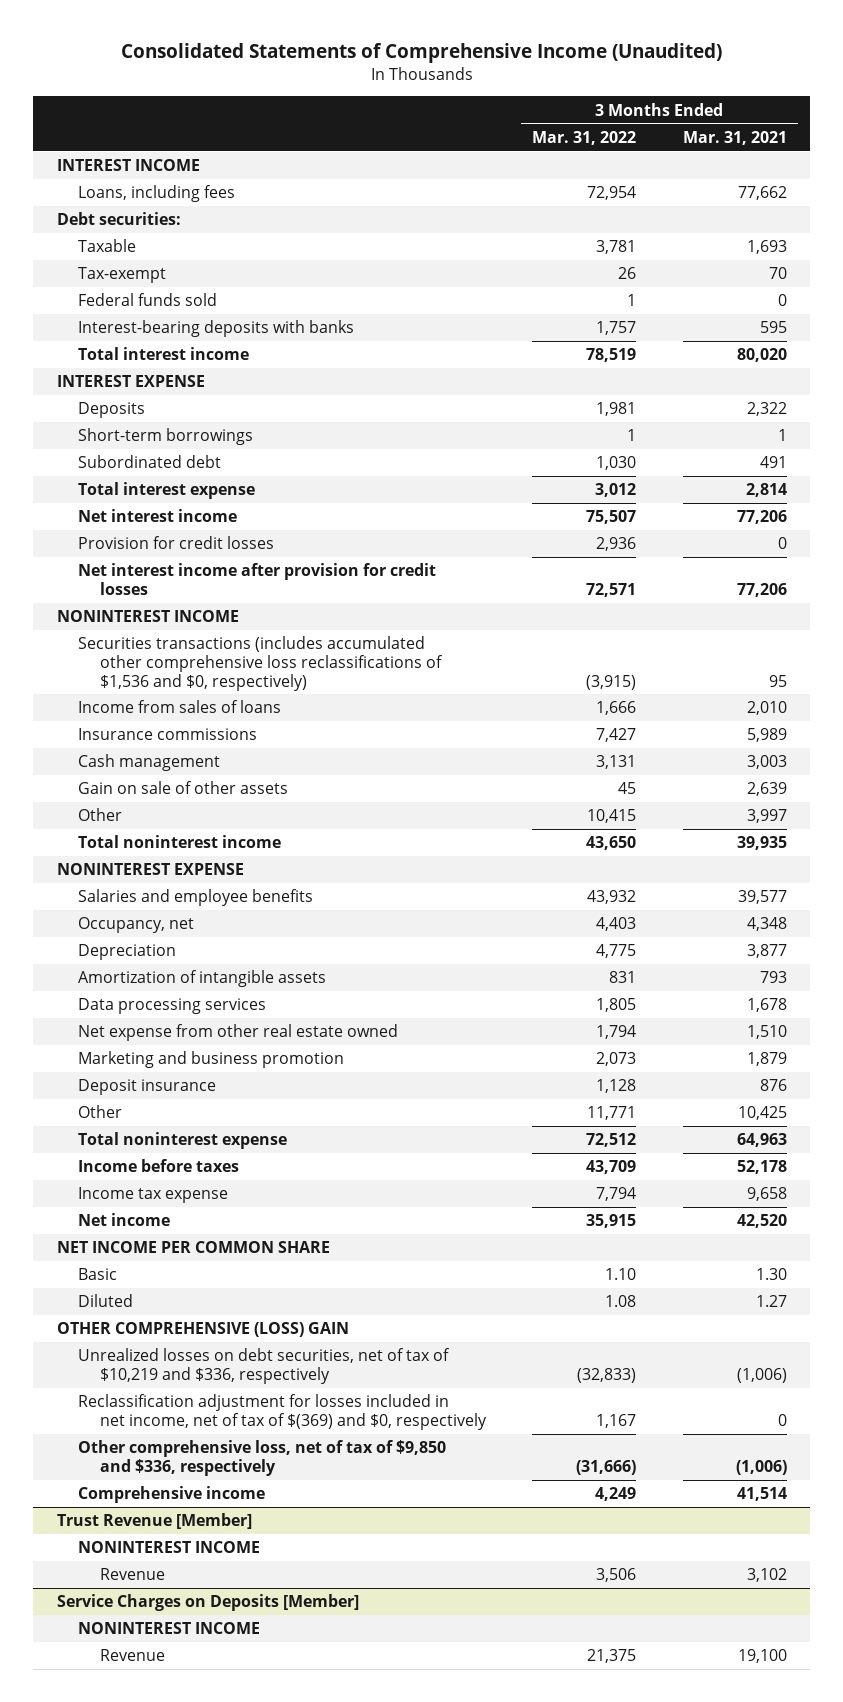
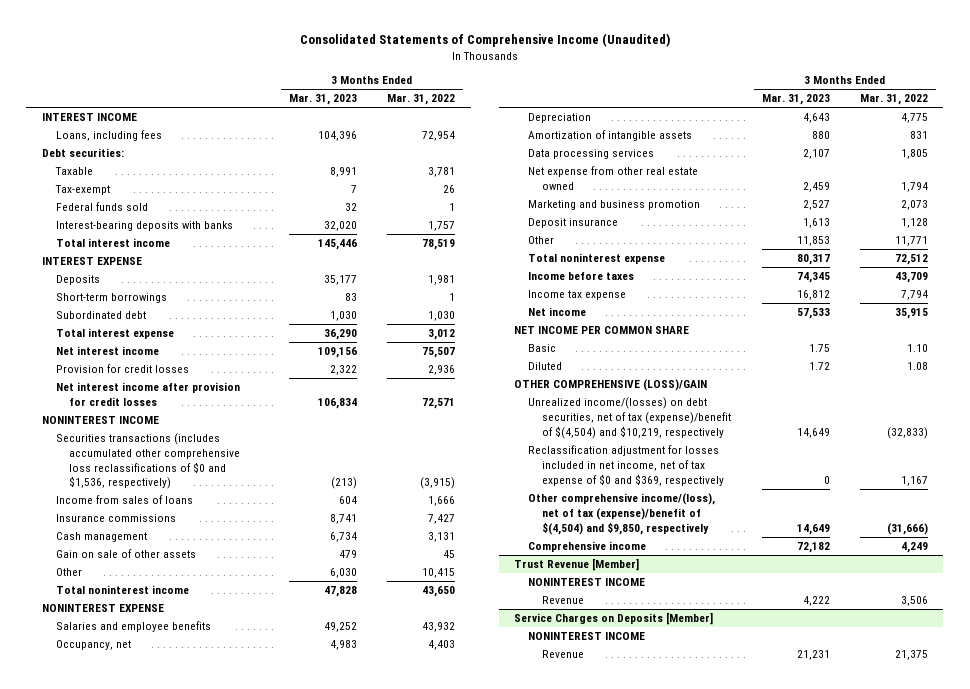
[682,130,787,145] Mar. 31, 2021 -> none
none -> [288,94,357,106] Mar. 31, 2023
[78,636,443,691] Securities transactions (includes accumulated other comprehensive loss reclassifications of $1,536 and $0, respectively) -> [55,433,241,490] Securities transactions (includes accumulated other comprehensive loss reclassifications of $0 and $1,536, respectively)
[56,1322,349,1338] OTHER COMPREHENSIVE (LOSS) GAIN -> [514,379,708,392] OTHER COMPREHENSIVE (LOSS)/GAIN
[78,1348,451,1384] Unrealized losses on debt securities, net of tax of $10,219 and $336, respectively -> [528,397,732,439] Unrealized income/(losses) on debt securities, net of tax (expense)/benefit of $(4,504) and $10,219, respectively
[78,1394,487,1430] Reclassification adjustment for losses included in net income, net of tax of $(369) and $0, respectively -> [528,445,725,486] Reclassification adjustment for losses included in net income, net of tax expense of $0 and $369, respectively
[78,1440,447,1476] Other comprehensive loss, net of tax of $9,850 and $336, respectively -> [528,493,716,535] Other comprehensive income/(loss), net of tax (expense)/benefit of $(4,504) and $9,850, respectively

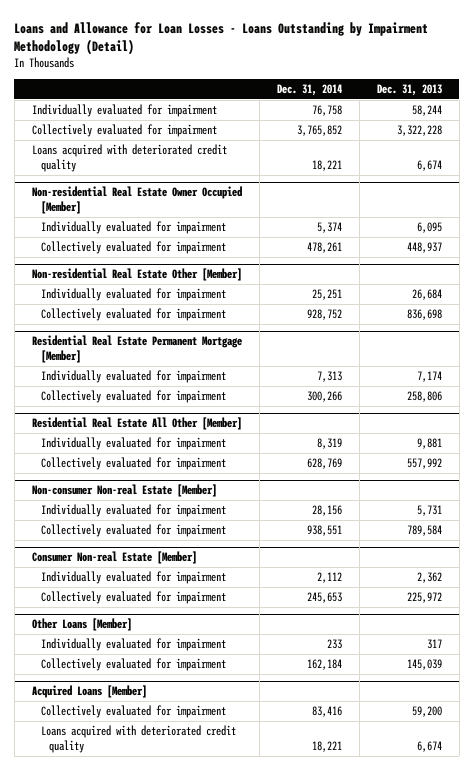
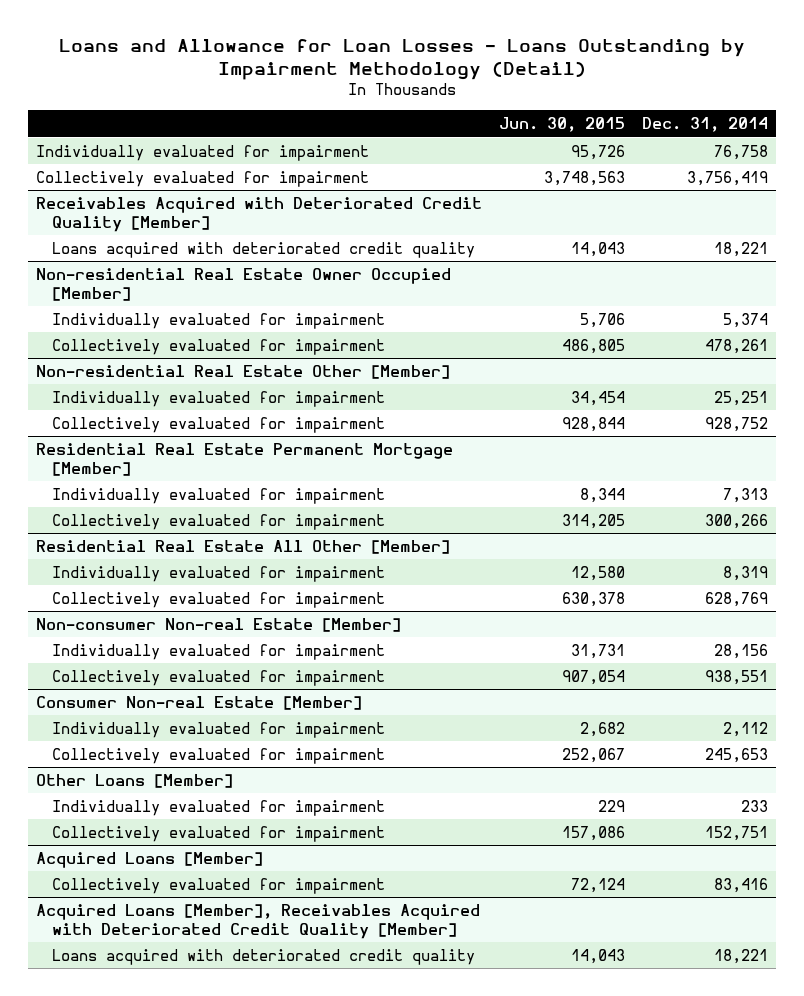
[376,83,442,96] Dec. 31, 2013 -> none
none -> [499,117,626,133] Jun. 30, 2015
[296,125,342,137] 3,765,852 -> [686,170,768,186] 3,756,419
none -> [36,196,483,232] Receivables Acquired with Deteriorated Credit Quality [Member]
[306,659,342,671] 162,184 -> [704,825,768,841] 152,751
none -> [36,903,481,939] Acquired Loans [Member], Receivables Acquired with Deteriorated Credit Quality [Member]

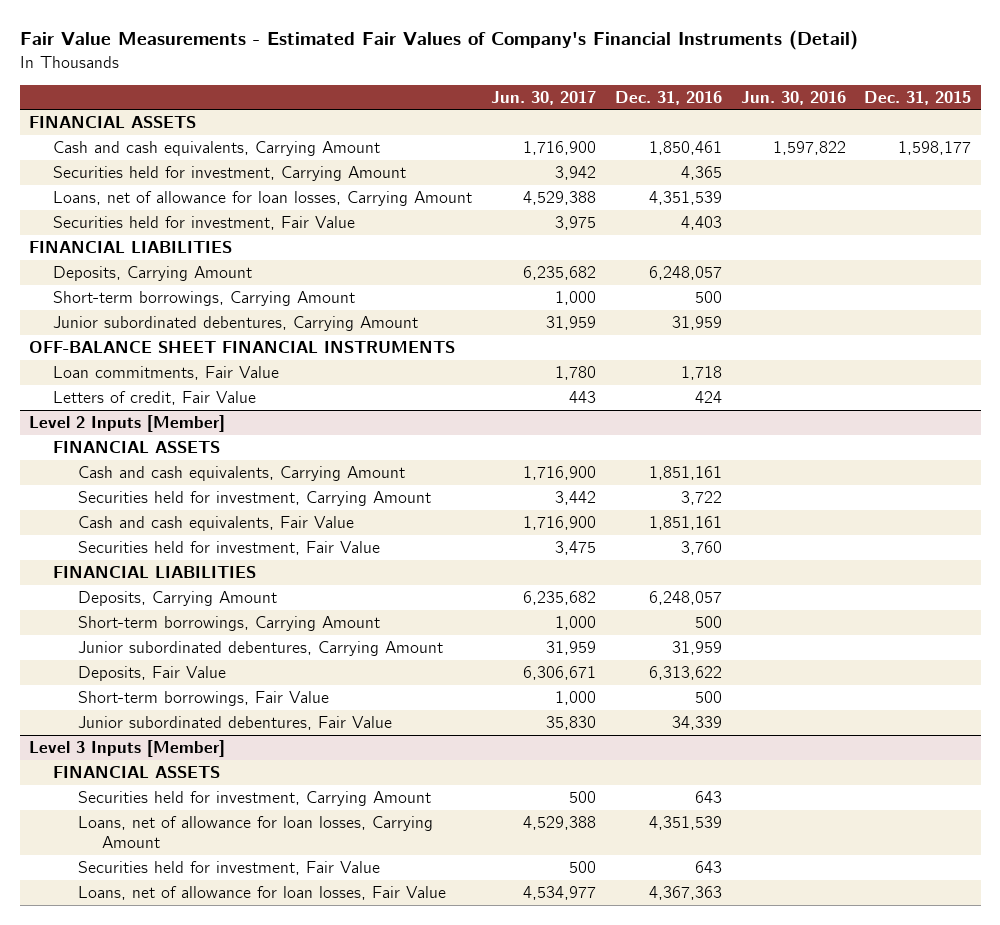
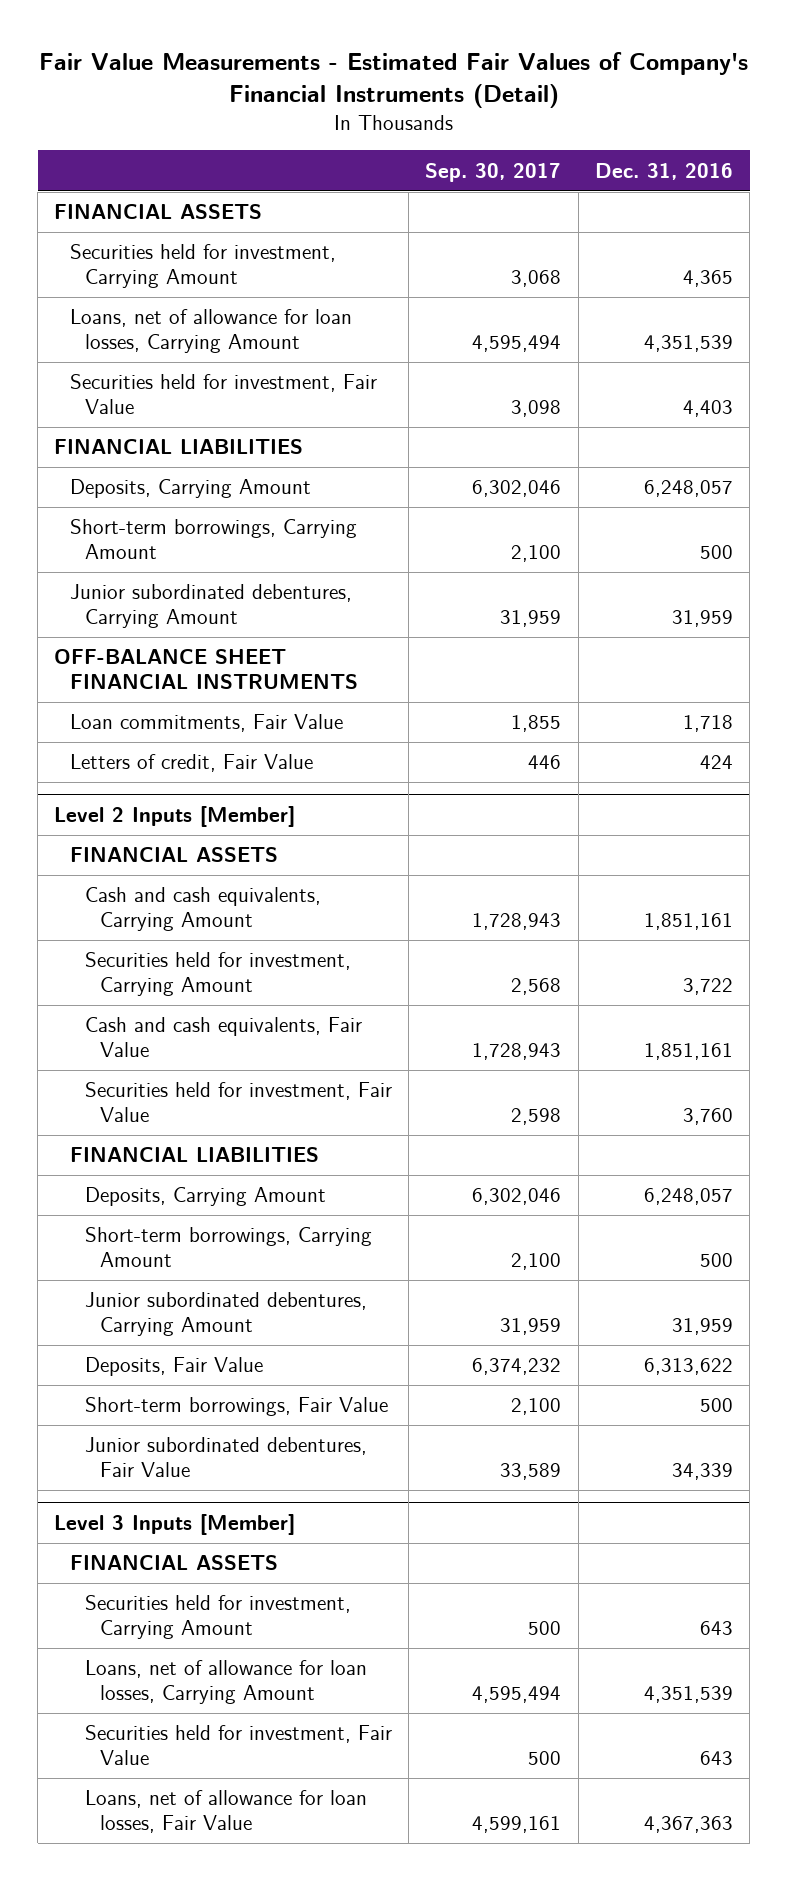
[491,90,597,105] Jun. 30, 2017 -> none
[740,90,846,105] Jun. 30, 2016 -> none
[864,90,972,105] Dec. 31, 2015 -> none
none -> [425,162,562,182] Sep. 30, 2017
[53,141,381,157] Cash and cash equivalents, Carrying Amount -> none

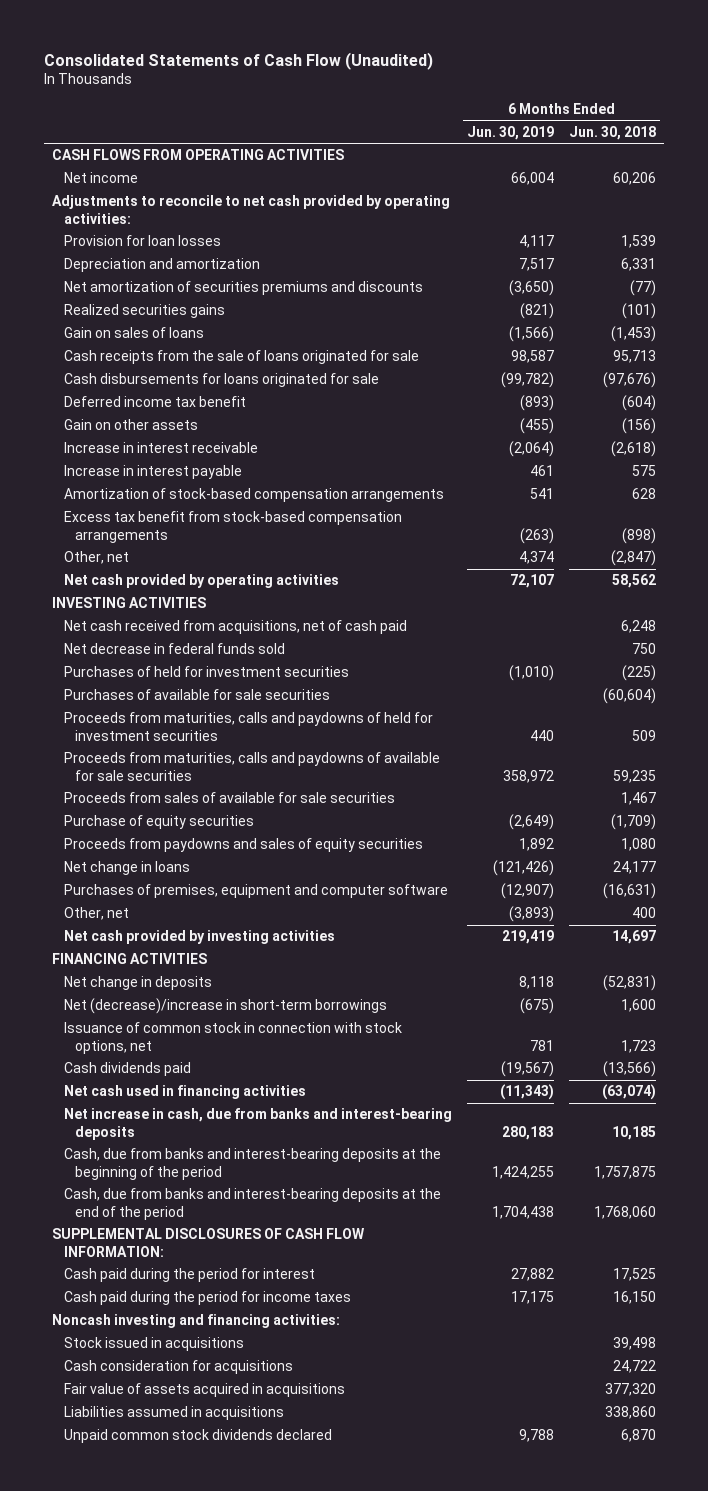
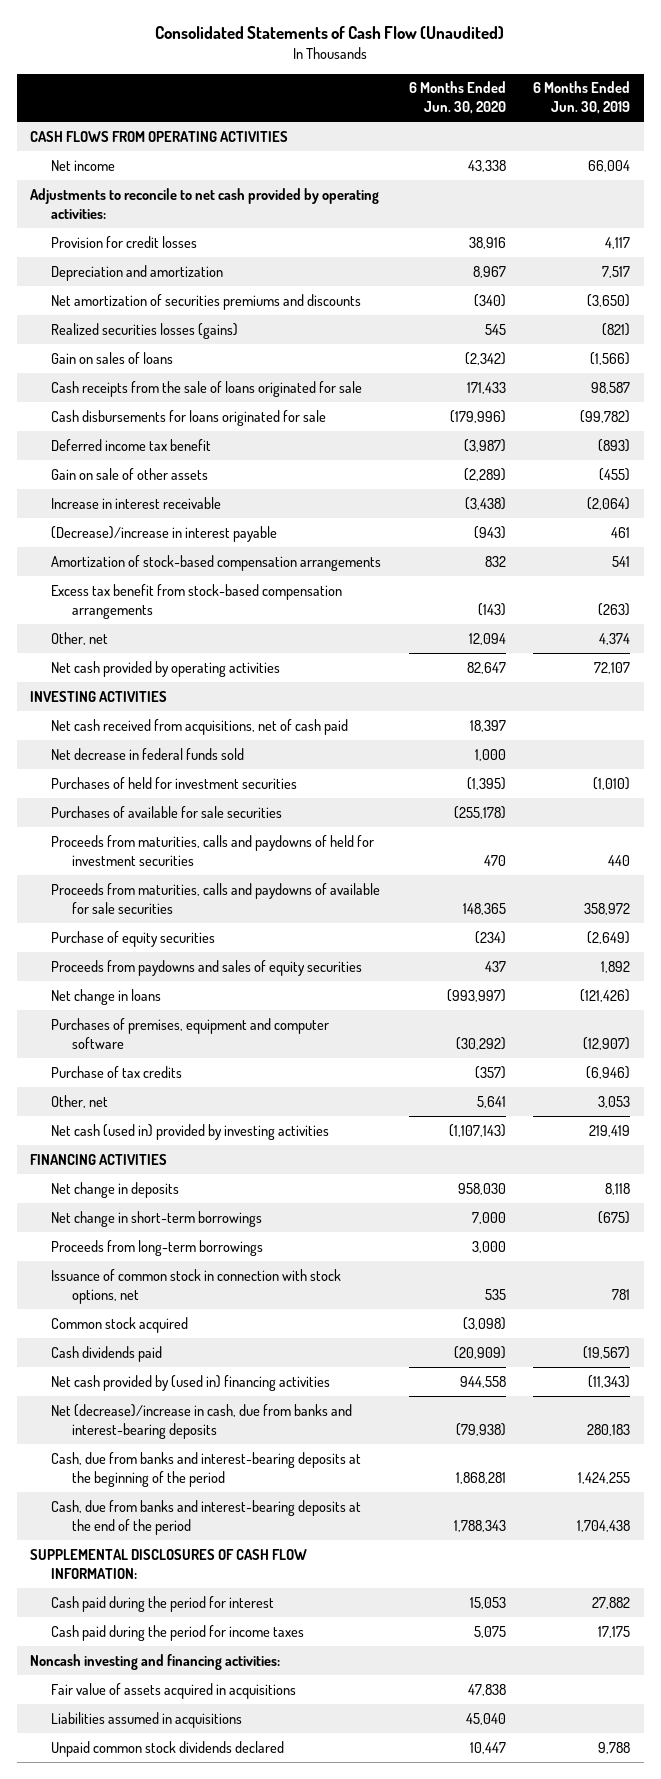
[569,125,657,140] Jun. 30, 2018 -> none
none -> [408,81,506,115] 6 Months Ended Jun. 30, 2020
[63,235,221,247] Provision for loan losses -> [50,235,197,248] Provision for credit losses
[63,304,225,319] Realized securities gains -> [50,322,238,339] Realized securities losses (gains)
[63,419,198,431] Gain on other assets -> [50,467,208,480] Gain on sale of other assets
[63,465,242,480] Increase in interest payable -> [50,525,277,542] (Decrease)/increase in interest payable
[63,792,395,804] Proceeds from sales of available for sale securities -> none
none -> [50,1065,182,1078] Purchase of tax credits
[508,906,554,923] (3,893) -> [598,1095,631,1108] 3,053
[63,930,335,945] Net cash provided by investing activities -> [50,1123,329,1140] Net cash (used in) provided by investing activities
[63,998,387,1015] Net (decrease)/increase in short-term borrowings -> [50,1210,262,1227] Net change in short-term borrowings
none -> [50,1239,263,1256] Proceeds from long-term borrowings
none -> [50,1316,188,1333] Common stock acquired
[63,1085,306,1100] Net cash used in financing activities -> [50,1374,330,1391] Net cash provided by (used in) financing activities
[63,1108,452,1140] Net increase in cash, due from banks and interest-bearing deposits -> [50,1403,352,1439] Net (decrease)/increase in cash, due from banks and interest-bearing deposits
[63,1337,244,1352] Stock issued in acquisitions -> none
[63,1360,293,1375] Cash consideration for acquisitions -> none

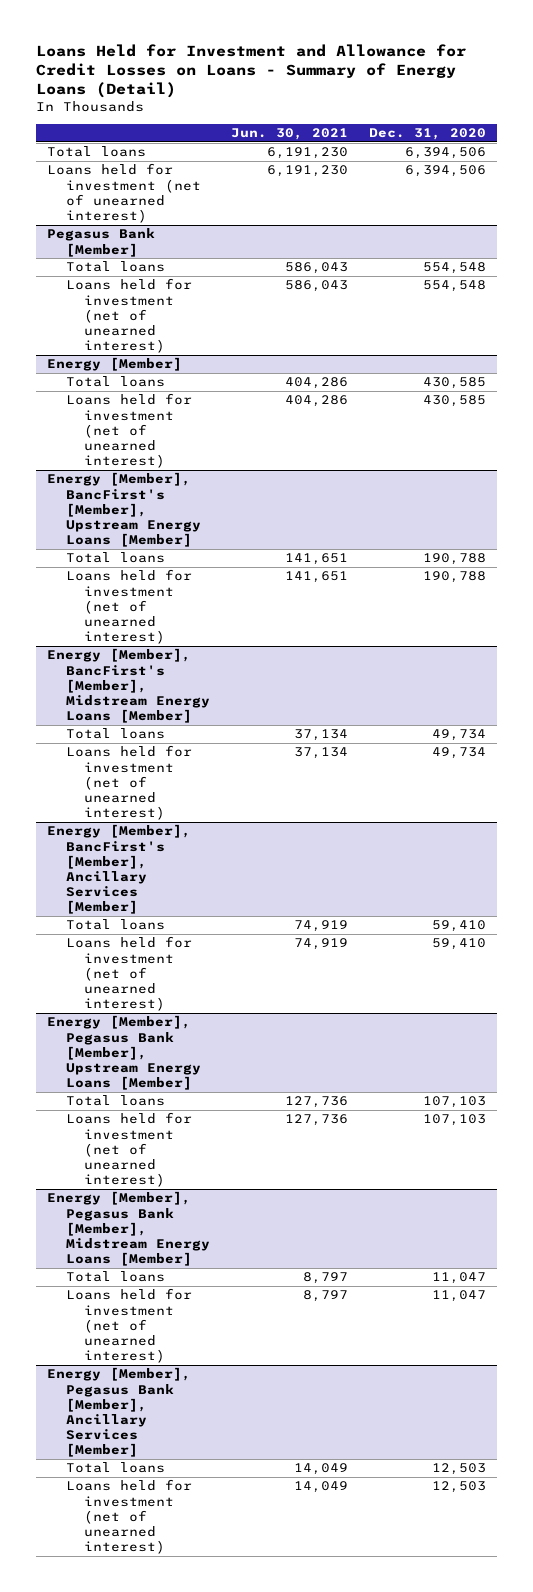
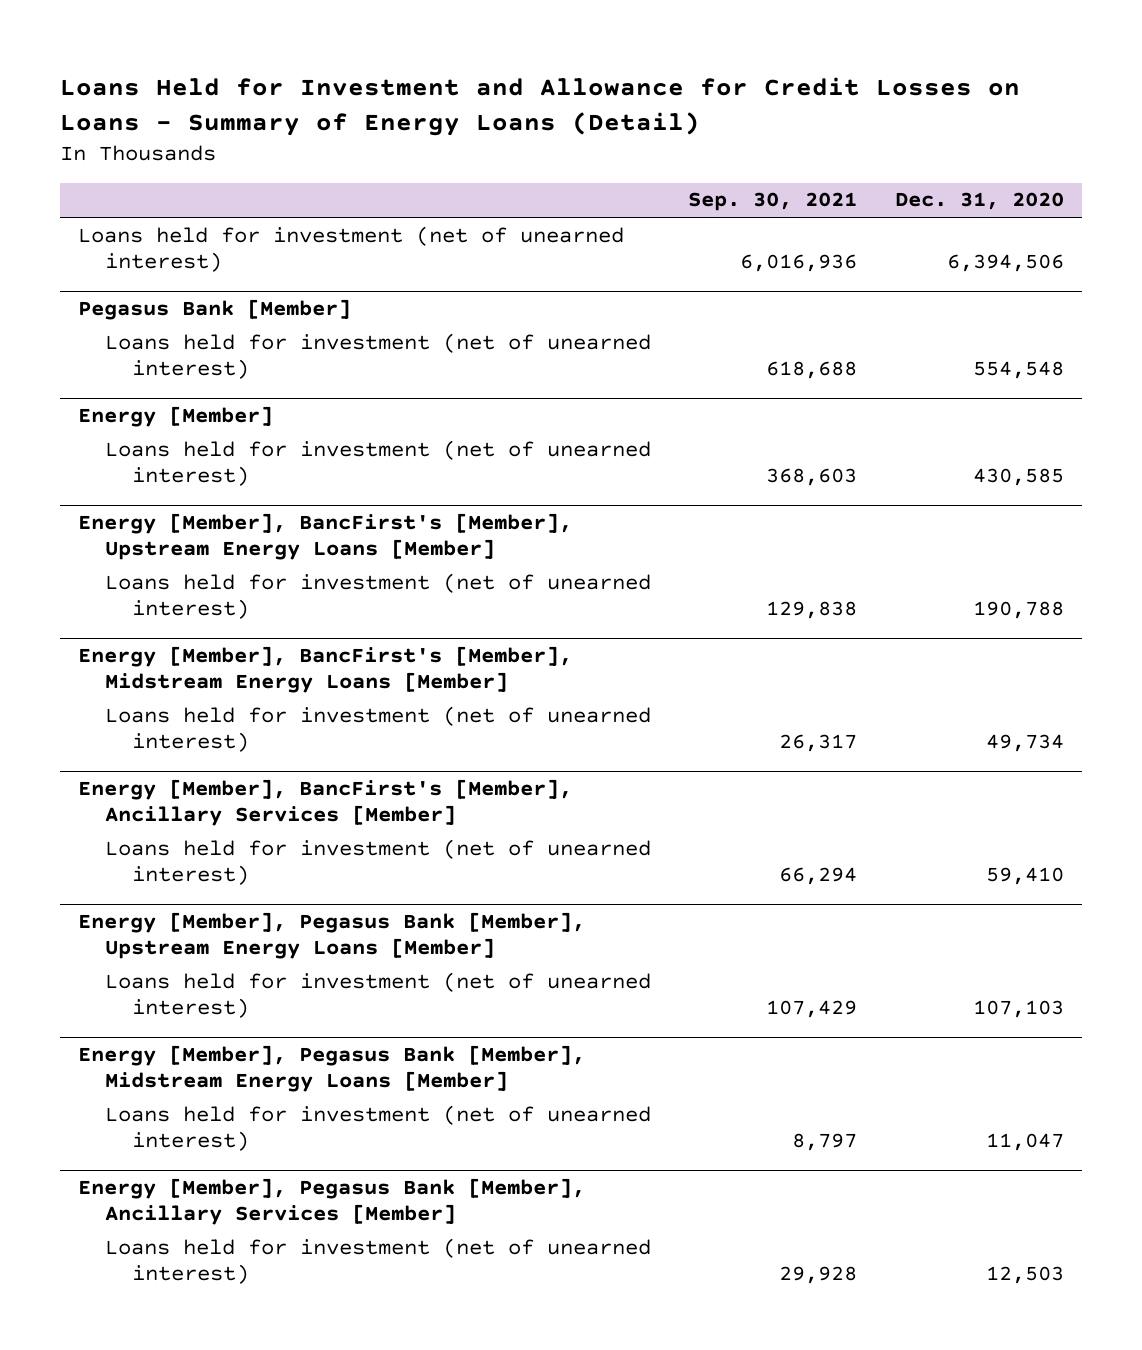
[230,128,348,141] Jun. 30, 2021 -> none
none -> [688,192,858,212] Sep. 30, 2021
[47,146,147,158] Total loans -> none
[65,261,165,273] Total loans -> none
[65,376,165,388] Total loans -> none
[65,552,165,564] Total loans -> none
[65,728,165,740] Total loans -> none
[65,919,165,931] Total loans -> none
[65,1095,165,1107] Total loans -> none
[65,1271,165,1283] Total loans -> none
[65,1462,165,1474] Total loans -> none

